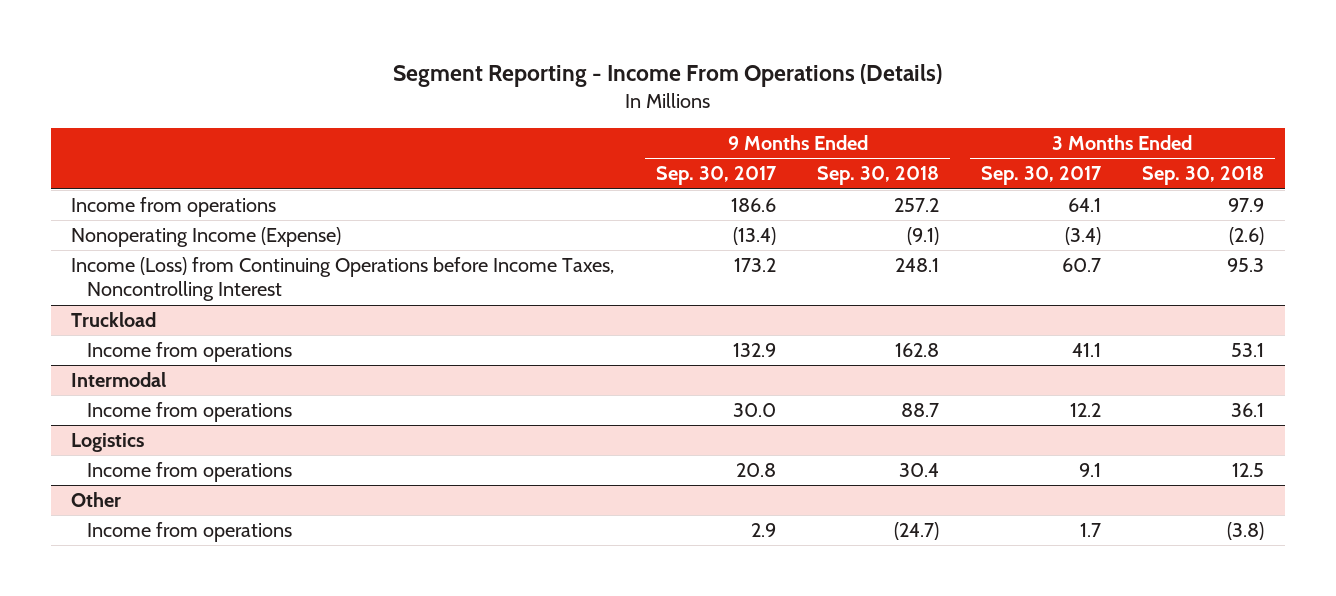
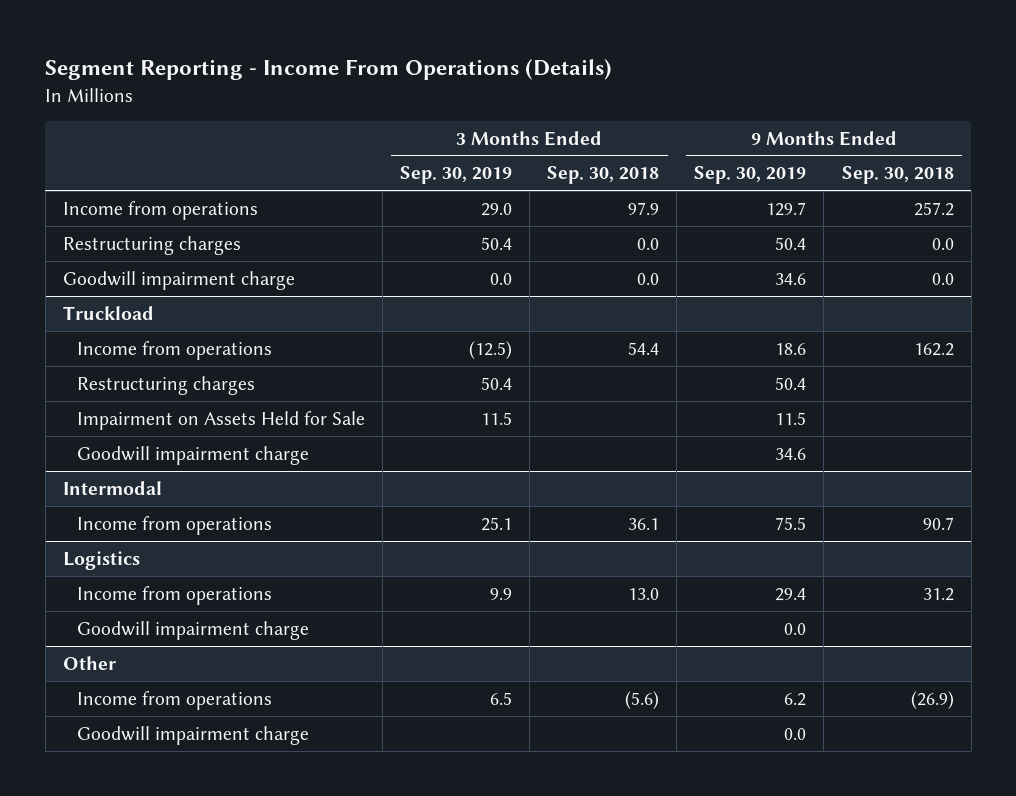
[655,166,777,186] Sep. 30, 2017 -> none
[980,166,1102,186] Sep. 30, 2017 -> none
none -> [399,166,512,185] Sep. 30, 2019
none -> [694,166,807,185] Sep. 30, 2019
[71,227,342,248] Nonoperating Income (Expense) -> none
[71,257,615,302] Income (Loss) from Continuing Operations before Income Taxes, Noncontrolling Interest -> none
none -> [62,235,241,255] Restructuring charges
none -> [62,270,295,290] Goodwill impairment charge
[895,343,940,358] 162.8 -> [913,342,954,356] 162.2
[1231,343,1265,358] 53.1 -> [628,341,660,355] 54.4
none -> [76,375,255,395] Restructuring charges
none -> [76,410,365,430] Impairment on Assets Held for Sale
none -> [76,445,309,465] Goodwill impairment charge
[901,403,940,418] 88.7 -> [922,516,954,530] 90.7
[899,463,940,478] 30.4 -> [922,587,954,601] 31.2
[1232,463,1265,478] 12.5 -> [628,587,660,600] 13.0
none -> [76,620,309,640] Goodwill impairment charge
[894,522,940,541] (24.7) -> [910,690,954,709] (26.9)
[1227,522,1265,541] (3.8) -> [625,690,660,709] (5.6)
none -> [76,725,309,745] Goodwill impairment charge

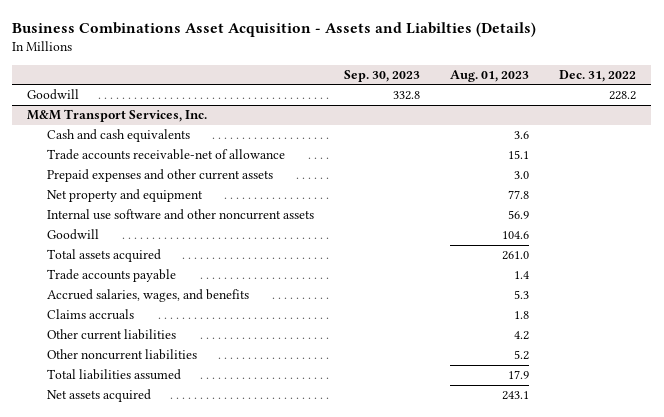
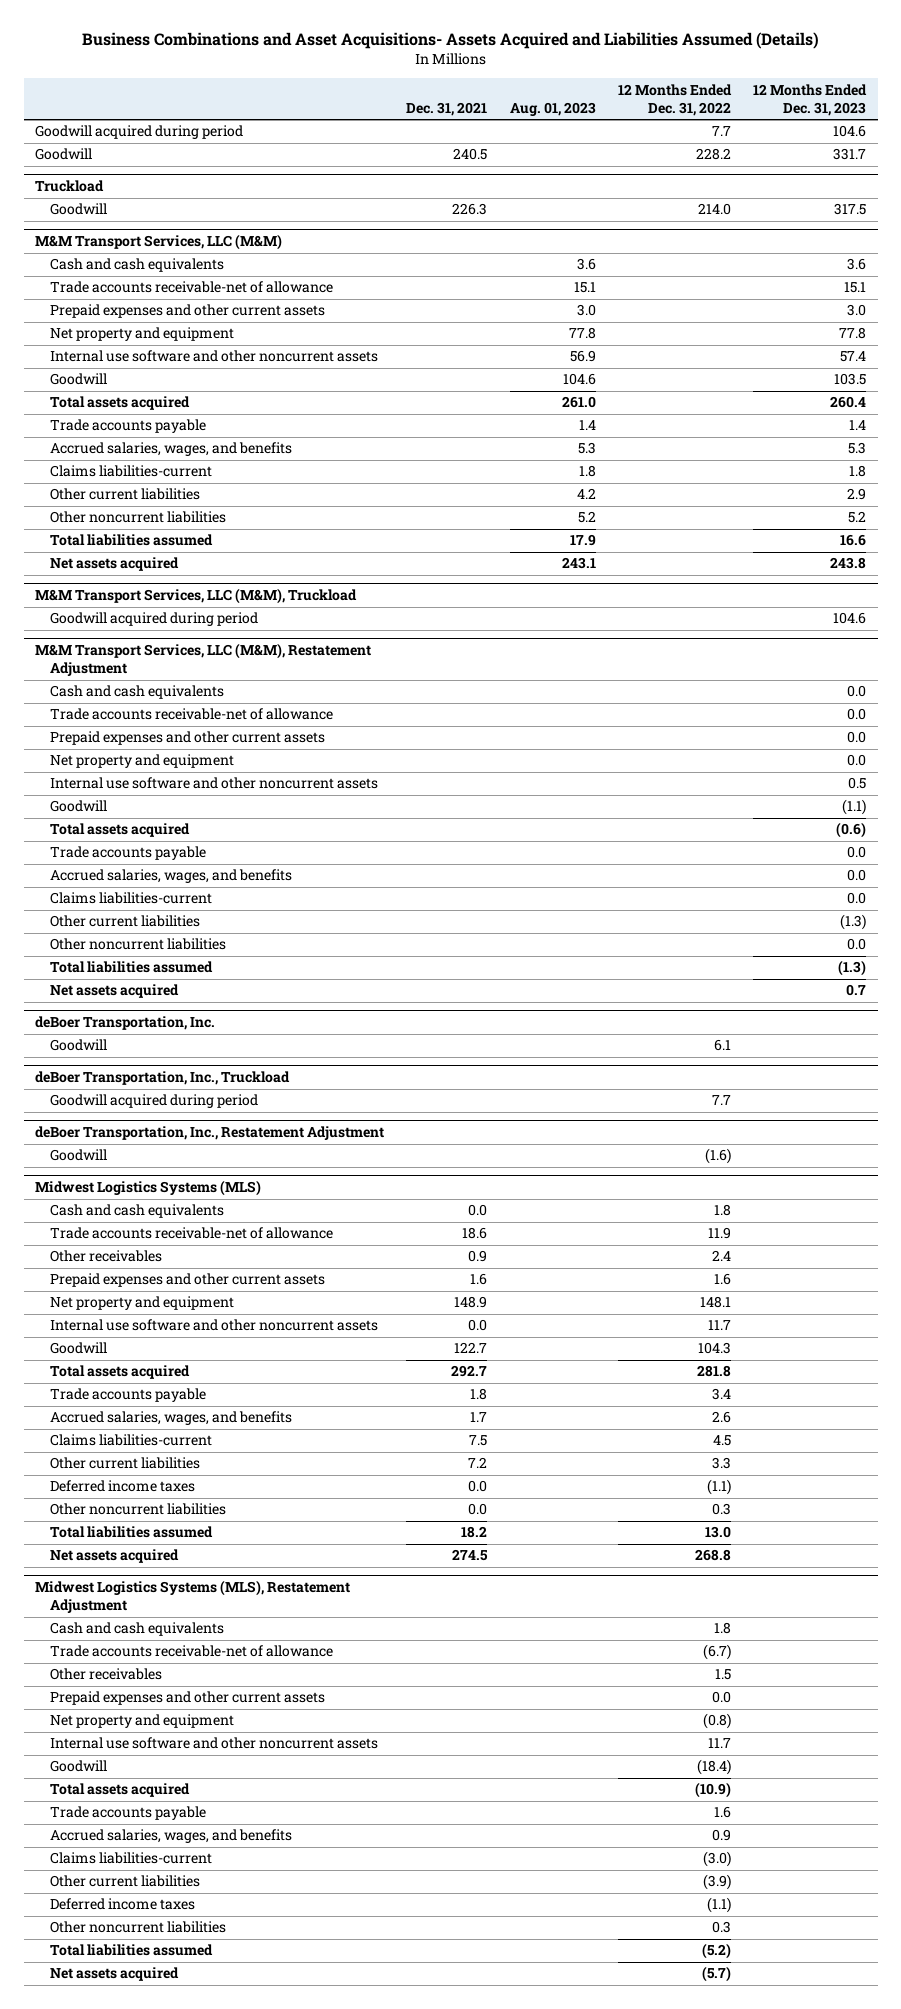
[12,21,537,37] Business Combinations Asset Acquisition - Assets and Liabilties (Details) -> [81,32,819,50] Business Combinations and Asset Acquisitions- Assets Acquired and Liabilities Assumed (Details)
[343,69,420,82] Sep. 30, 2023 -> none
[559,69,637,82] Dec. 31, 2022 -> none
none -> [406,101,488,116] Dec. 31, 2021
none -> [617,83,732,116] 12 Months Ended Dec. 31, 2022
none -> [753,83,868,116] 12 Months Ended Dec. 31, 2023
none -> [34,125,243,140] Goodwill acquired during period
none -> [34,180,104,193] Truckload
none -> [50,203,108,216] Goodwill
[27,109,208,123] M&M Transport Services, Inc. -> [34,234,282,251] M&M Transport Services, LLC (M&M)
[46,309,134,321] Claims accruals -> none
none -> [50,465,213,478] Claims liabilities-current
none -> [34,588,357,605] M&M Transport Services, LLC (M&M), Truckload
none -> [50,612,259,627] Goodwill acquired during period
none -> [34,643,371,677] M&M Transport Services, LLC (M&M), Restatement Adjustment
none -> [50,685,225,700] Cash and cash equivalents
none -> [50,708,334,721] Trade accounts receivable-net of allowance
none -> [50,731,326,746] Prepaid expenses and other current assets
none -> [50,754,235,769] Net property and equipment
none -> [50,777,379,790] Internal use software and other noncurrent assets
none -> [50,800,108,813] Goodwill
none -> [50,823,191,838] Total assets acquired
none -> [50,846,207,861] Trade accounts payable
none -> [50,869,293,884] Accrued salaries, wages, and benefits
none -> [50,892,213,905] Claims liabilities-current
none -> [50,915,201,928] Other current liabilities
none -> [50,938,227,951] Other noncurrent liabilities
none -> [50,961,214,974] Total liabilities assumed
none -> [50,984,180,999] Net assets acquired
none -> [34,1016,215,1031] deBoer Transportation, Inc.
none -> [50,1039,108,1052] Goodwill
none -> [34,1071,290,1086] deBoer Transportation, Inc., Truckload
none -> [50,1094,259,1109] Goodwill acquired during period
none -> [34,1126,384,1141] deBoer Transportation, Inc., Restatement Adjustment
none -> [50,1149,108,1162] Goodwill
none -> [34,1180,261,1197] Midwest Logistics Systems (MLS)
none -> [50,1204,225,1219] Cash and cash equivalents
none -> [50,1227,334,1240] Trade accounts receivable-net of allowance
none -> [50,1250,163,1263] Other receivables
none -> [50,1273,326,1288] Prepaid expenses and other current assets
none -> [50,1296,235,1311] Net property and equipment
none -> [50,1319,379,1332] Internal use software and other noncurrent assets
none -> [50,1342,108,1355] Goodwill
none -> [50,1365,191,1380] Total assets acquired
none -> [50,1388,207,1403] Trade accounts payable
none -> [50,1411,293,1426] Accrued salaries, wages, and benefits
none -> [50,1434,213,1447] Claims liabilities-current
none -> [50,1457,201,1470] Other current liabilities
none -> [50,1480,196,1493] Deferred income taxes
none -> [50,1503,227,1516] Other noncurrent liabilities
none -> [50,1526,214,1539] Total liabilities assumed
none -> [50,1549,180,1564] Net assets acquired
none -> [34,1580,350,1614] Midwest Logistics Systems (MLS), Restatement Adjustment
none -> [50,1622,225,1637] Cash and cash equivalents
none -> [50,1645,334,1658] Trade accounts receivable-net of allowance
none -> [50,1668,163,1681] Other receivables
none -> [50,1691,326,1706] Prepaid expenses and other current assets
none -> [50,1714,235,1729] Net property and equipment
none -> [50,1737,379,1750] Internal use software and other noncurrent assets
none -> [50,1760,108,1773] Goodwill
none -> [50,1783,191,1798] Total assets acquired
none -> [50,1806,207,1821] Trade accounts payable
none -> [50,1829,293,1844] Accrued salaries, wages, and benefits
none -> [50,1852,213,1865] Claims liabilities-current
none -> [50,1875,201,1888] Other current liabilities
none -> [50,1898,196,1911] Deferred income taxes
none -> [50,1921,227,1934] Other noncurrent liabilities
none -> [50,1944,214,1957] Total liabilities assumed
none -> [50,1967,180,1982] Net assets acquired

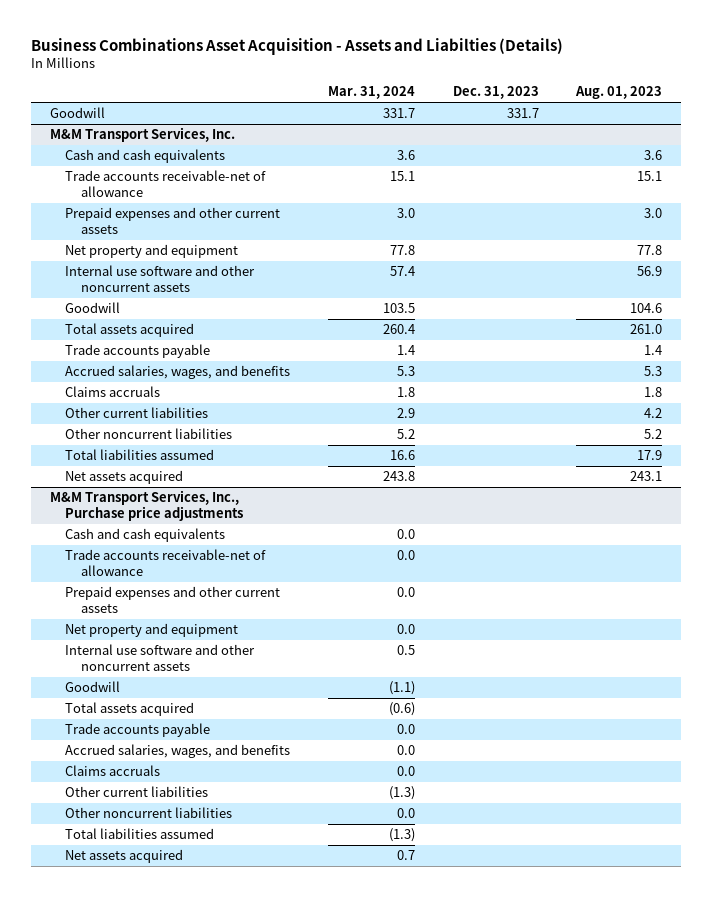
[81,32,819,50] Business Combinations and Asset Acquisitions- Assets Acquired and Liabilities Assumed (Details) -> [30,37,563,55] Business Combinations Asset Acquisition - Assets and Liabilties (Details)
[406,101,488,116] Dec. 31, 2021 -> none
[617,83,732,116] 12 Months Ended Dec. 31, 2022 -> none
[753,83,868,116] 12 Months Ended Dec. 31, 2023 -> none
none -> [327,86,415,100] Mar. 31, 2024
none -> [452,86,539,100] Dec. 31, 2023
[34,125,243,140] Goodwill acquired during period -> none
[34,180,104,193] Truckload -> none
[50,203,108,216] Goodwill -> none
[34,234,282,251] M&M Transport Services, LLC (M&M) -> [49,127,235,143] M&M Transport Services, Inc.
[50,465,213,478] Claims liabilities-current -> none
none -> [65,386,161,398] Claims accruals
[34,588,357,605] M&M Transport Services, LLC (M&M), Truckload -> none
[50,612,259,627] Goodwill acquired during period -> none
[34,643,371,677] M&M Transport Services, LLC (M&M), Restatement Adjustment -> none
[50,685,225,700] Cash and cash equivalents -> none
[50,708,334,721] Trade accounts receivable-net of allowance -> none
[50,731,326,746] Prepaid expenses and other current assets -> none
[50,754,235,769] Net property and equipment -> none
[50,777,379,790] Internal use software and other noncurrent assets -> none
[50,800,108,813] Goodwill -> none
[50,823,191,838] Total assets acquired -> none
[50,846,207,861] Trade accounts payable -> none
[50,869,293,884] Accrued salaries, wages, and benefits -> none
[50,892,213,905] Claims liabilities-current -> none
[50,915,201,928] Other current liabilities -> none
[50,938,227,951] Other noncurrent liabilities -> none
[50,961,214,974] Total liabilities assumed -> none
[50,984,180,999] Net assets acquired -> none
[34,1016,215,1031] deBoer Transportation, Inc. -> none
[50,1039,108,1052] Goodwill -> none
[34,1071,290,1086] deBoer Transportation, Inc., Truckload -> none
[50,1094,259,1109] Goodwill acquired during period -> none
[34,1126,384,1141] deBoer Transportation, Inc., Restatement Adjustment -> none
[50,1149,108,1162] Goodwill -> none
[34,1180,261,1197] Midwest Logistics Systems (MLS) -> none
[50,1204,225,1219] Cash and cash equivalents -> none
[50,1227,334,1240] Trade accounts receivable-net of allowance -> none
[50,1250,163,1263] Other receivables -> none
[50,1273,326,1288] Prepaid expenses and other current assets -> none
[50,1296,235,1311] Net property and equipment -> none
[50,1319,379,1332] Internal use software and other noncurrent assets -> none
[50,1342,108,1355] Goodwill -> none
[50,1365,191,1380] Total assets acquired -> none
[50,1388,207,1403] Trade accounts payable -> none
[50,1411,293,1426] Accrued salaries, wages, and benefits -> none
[50,1434,213,1447] Claims liabilities-current -> none
[50,1457,201,1470] Other current liabilities -> none
[50,1480,196,1493] Deferred income taxes -> none
[50,1503,227,1516] Other noncurrent liabilities -> none
[50,1526,214,1539] Total liabilities assumed -> none
[50,1549,180,1564] Net assets acquired -> none
[34,1580,350,1614] Midwest Logistics Systems (MLS), Restatement Adjustment -> none
[50,1622,225,1637] Cash and cash equivalents -> none
[50,1645,334,1658] Trade accounts receivable-net of allowance -> none
[50,1668,163,1681] Other receivables -> none
[50,1691,326,1706] Prepaid expenses and other current assets -> none
[50,1714,235,1729] Net property and equipment -> none
[50,1737,379,1750] Internal use software and other noncurrent assets -> none
[50,1760,108,1773] Goodwill -> none
[50,1783,191,1798] Total assets acquired -> none
[50,1806,207,1821] Trade accounts payable -> none
[50,1829,293,1844] Accrued salaries, wages, and benefits -> none
[50,1852,213,1865] Claims liabilities-current -> none
[50,1875,201,1888] Other current liabilities -> none
[50,1898,196,1911] Deferred income taxes -> none
[50,1921,227,1934] Other noncurrent liabilities -> none
[50,1944,214,1957] Total liabilities assumed -> none
[50,1967,180,1982] Net assets acquired -> none
none -> [49,490,244,522] M&M Transport Services, Inc., Purchase price adjustments
none -> [65,528,226,543] Cash and cash equivalents
none -> [65,549,267,577] Trade accounts receivable-net of allowance
none -> [65,586,281,614] Prepaid expenses and other current assets
none -> [65,623,239,638] Net property and equipment
none -> [65,644,256,672] Internal use software and other noncurrent assets
none -> [65,681,121,693] Goodwill
none -> [65,702,195,717] Total assets acquired
none -> [65,723,211,738] Trade accounts payable
none -> [65,744,291,759] Accrued salaries, wages, and benefits
none -> [65,765,161,777] Claims accruals
none -> [65,786,209,798] Other current liabilities
none -> [65,807,233,819] Other noncurrent liabilities
none -> [65,828,215,840] Total liabilities assumed
none -> [65,849,184,864] Net assets acquired

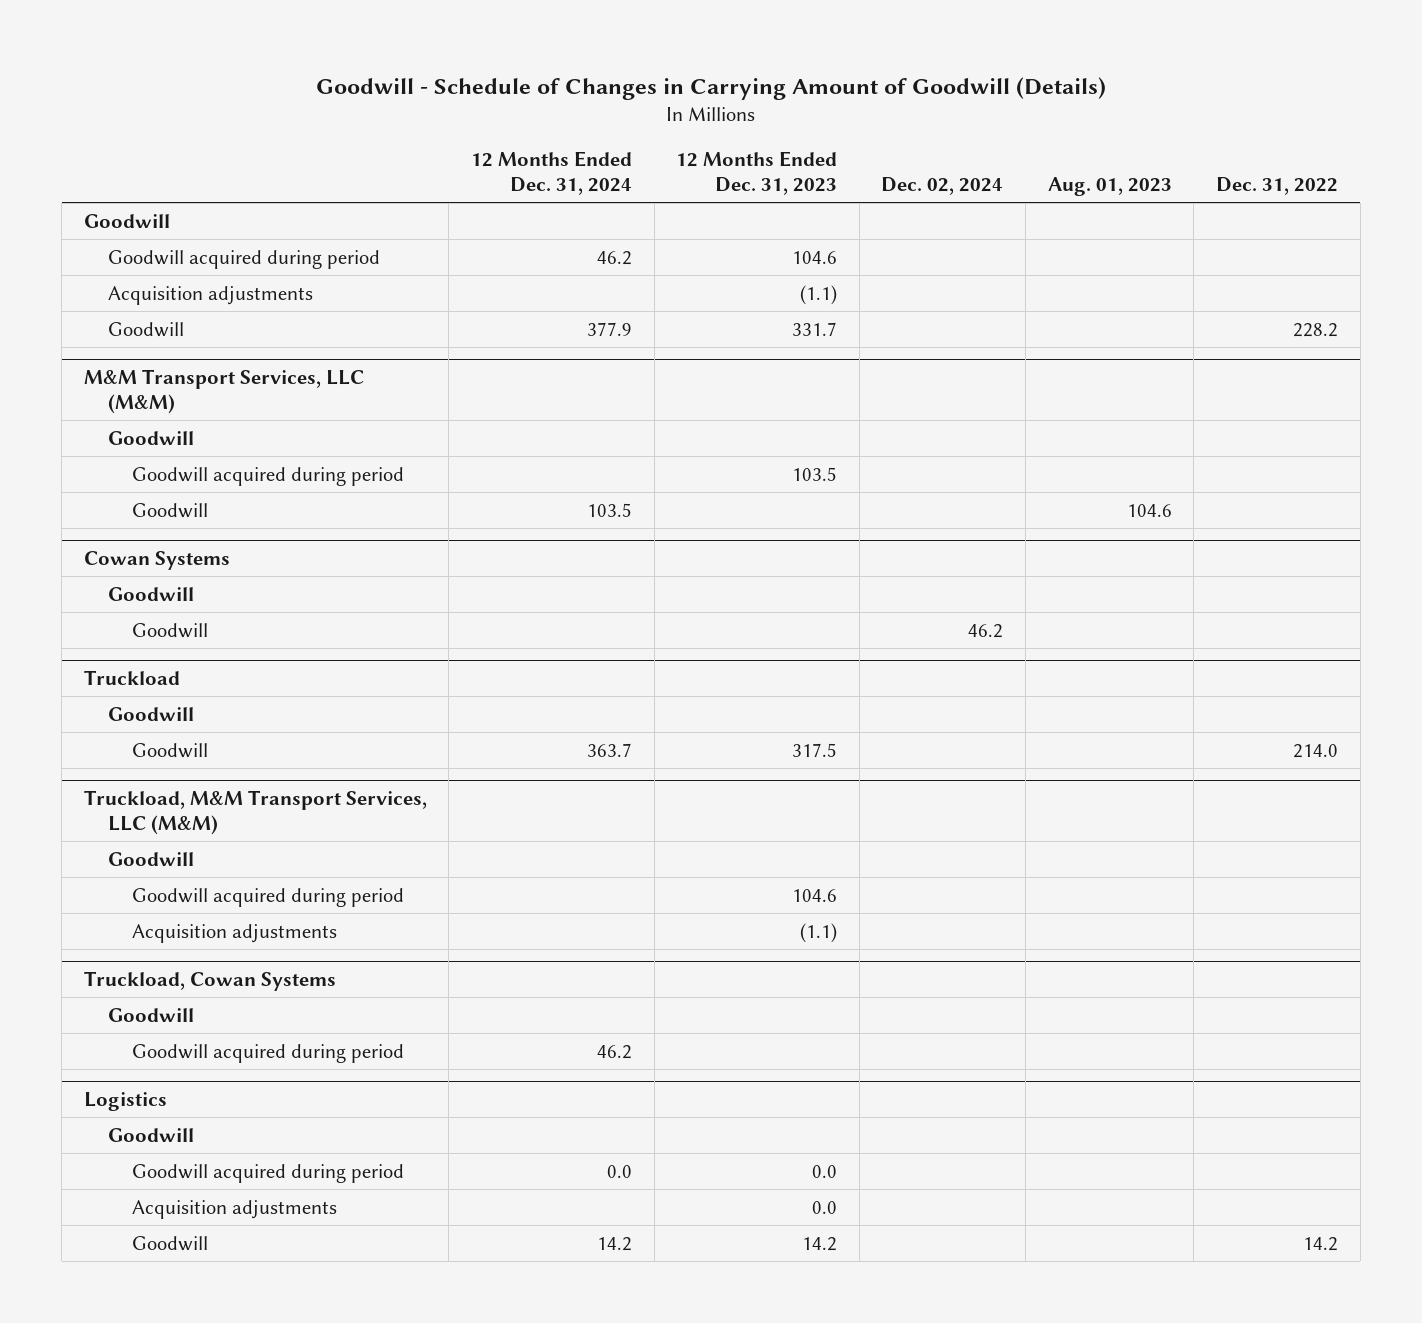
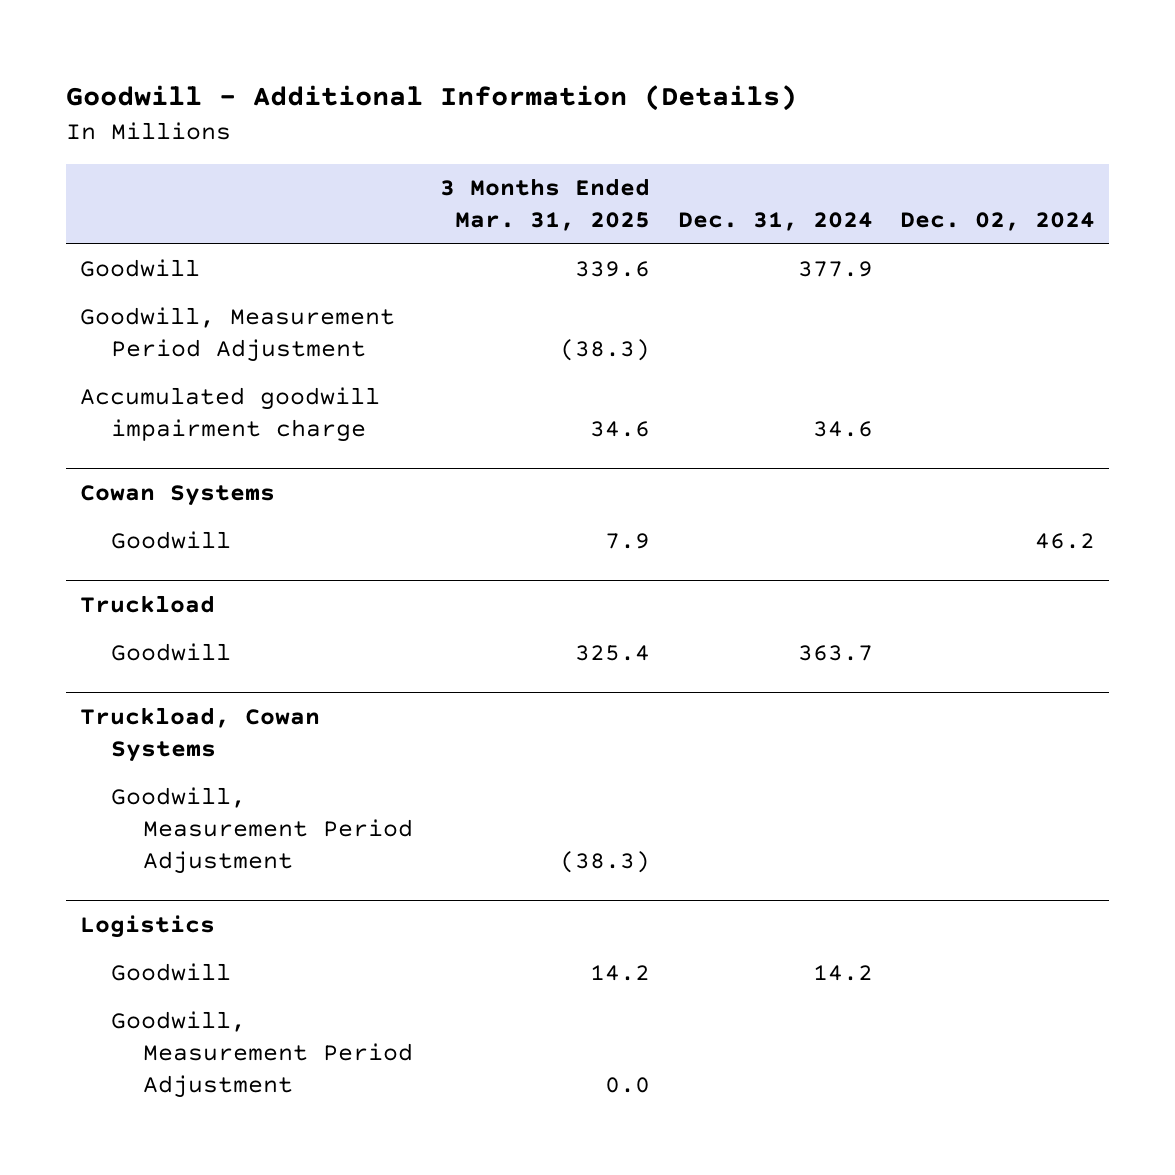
[315,76,1106,100] Goodwill - Schedule of Changes in Carrying Amount of Goodwill (Details) -> [66,85,798,112] Goodwill - Additional Information (Details)
[471,151,633,196] 12 Months Ended Dec. 31, 2024 -> none
[676,151,838,196] 12 Months Ended Dec. 31, 2023 -> none
[1047,177,1172,197] Aug. 01, 2023 -> none
[1215,177,1338,196] Dec. 31, 2022 -> none
none -> [440,178,651,232] 3 Months Ended Mar. 31, 2025
none -> [677,212,873,232] Dec. 31, 2024
[107,249,380,269] Goodwill acquired during period -> none
[107,321,184,337] Goodwill -> none
[83,368,364,414] M&M Transport Services, LLC (M&M) -> none
[107,430,194,445] Goodwill -> none
[131,466,404,486] Goodwill acquired during period -> none
[131,502,208,518] Goodwill -> none
[107,285,313,305] Acquisition adjustments -> [80,307,396,363] Goodwill, Measurement Period Adjustment
none -> [80,387,381,443] Accumulated goodwill impairment charge
[107,586,194,601] Goodwill -> none
[131,742,208,758] Goodwill -> none
[83,789,427,835] Truckload, M&M Transport Services, LLC (M&M) -> none
[107,851,194,866] Goodwill -> none
[131,887,404,907] Goodwill acquired during period -> none
[131,923,337,943] Acquisition adjustments -> none
[107,1007,194,1022] Goodwill -> none
[131,1043,404,1063] Goodwill acquired during period -> none
none -> [111,787,413,875] Goodwill, Measurement Period Adjustment
[131,1163,404,1183] Goodwill acquired during period -> none
[131,1235,208,1251] Goodwill -> none
[131,1199,337,1219] Acquisition adjustments -> [111,1011,413,1099] Goodwill, Measurement Period Adjustment

